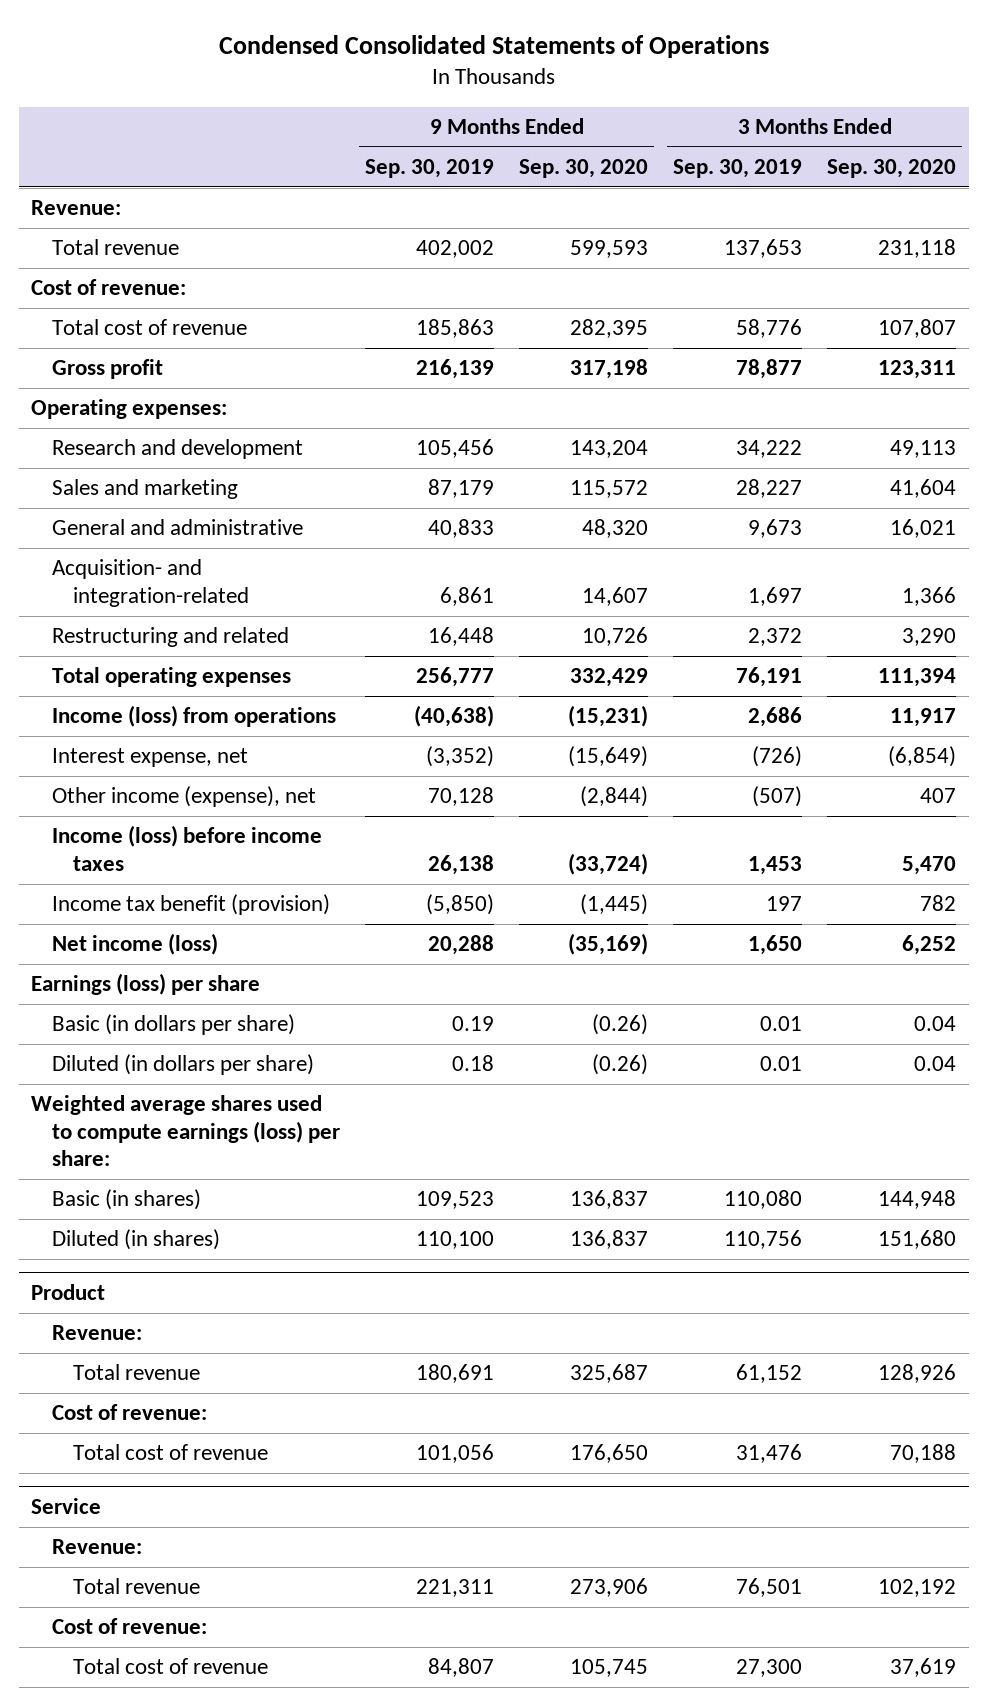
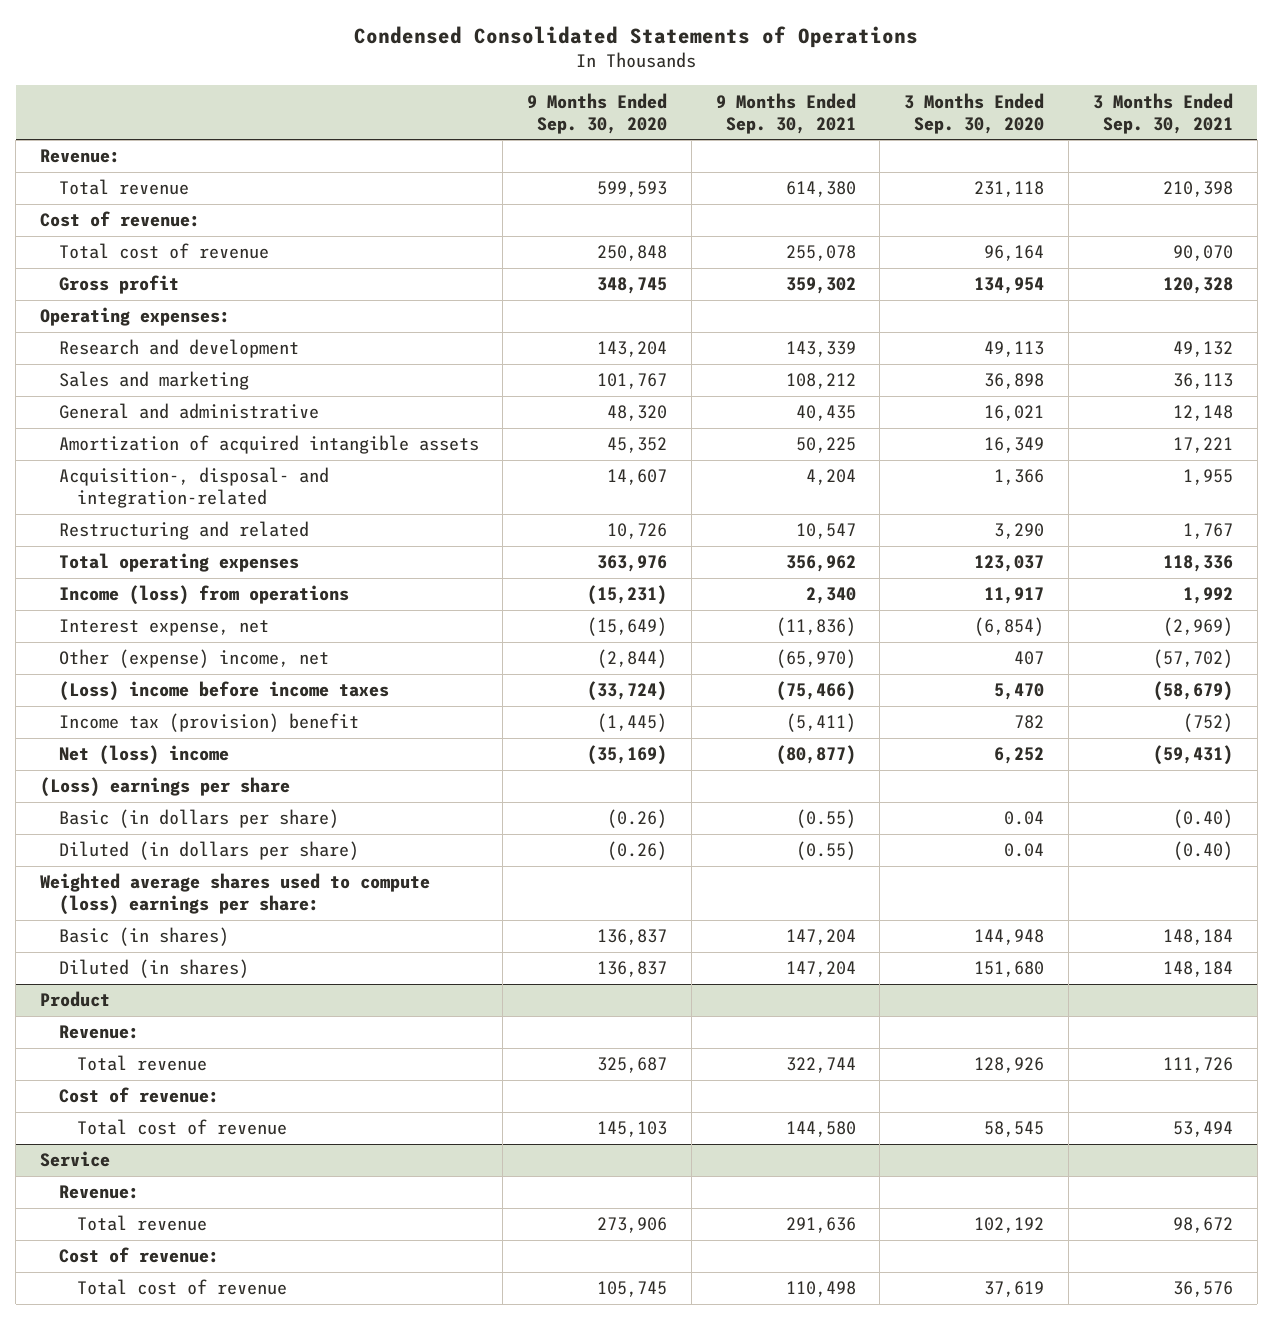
[365,159,495,179] Sep. 30, 2019 -> none
[673,159,803,179] Sep. 30, 2019 -> none
none -> [715,92,856,134] 9 Months Ended Sep. 30, 2021
none -> [1092,92,1233,134] 3 Months Ended Sep. 30, 2021
[570,319,649,339] 282,395 -> [597,245,668,262] 250,848
[878,319,957,339] 107,807 -> [984,245,1045,262] 96,164
[570,359,649,380] 317,198 -> [597,277,668,295] 348,745
[878,360,957,380] 123,311 -> [974,277,1045,295] 134,954
[570,480,649,499] 115,572 -> [597,373,668,390] 101,767
[890,479,957,499] 41,604 -> [984,373,1045,390] 36,898
none -> [58,435,479,455] Amortization of acquired intangible assets
[52,559,249,607] Acquisition- and integration-related -> [58,467,329,509] Acquisition-, disposal- and integration-related
[570,668,649,688] 332,429 -> [597,555,668,573] 363,976
[878,668,957,688] 111,394 -> [974,555,1045,573] 123,037
[52,786,317,808] Other income (expense), net -> [58,649,329,669] Other (expense) income, net
[52,825,323,871] Income (loss) before income taxes -> [58,681,389,702] (Loss) income before income taxes
[52,894,331,916] Income tax benefit (provision) -> [58,713,359,733] Income tax (provision) benefit
[52,933,219,956] Net income (loss) -> [58,745,229,766] Net (loss) income
[31,973,261,996] Earnings (loss) per share -> [39,777,290,798] (Loss) earnings per share
[31,1095,341,1167] Weighted average shares used to compute earnings (loss) per share: -> [39,873,430,916] Weighted average shares used to compute (loss) earnings per share:
[570,1444,649,1464] 176,650 -> [597,1121,668,1138] 145,103
[890,1444,957,1464] 70,188 -> [984,1121,1045,1138] 58,545

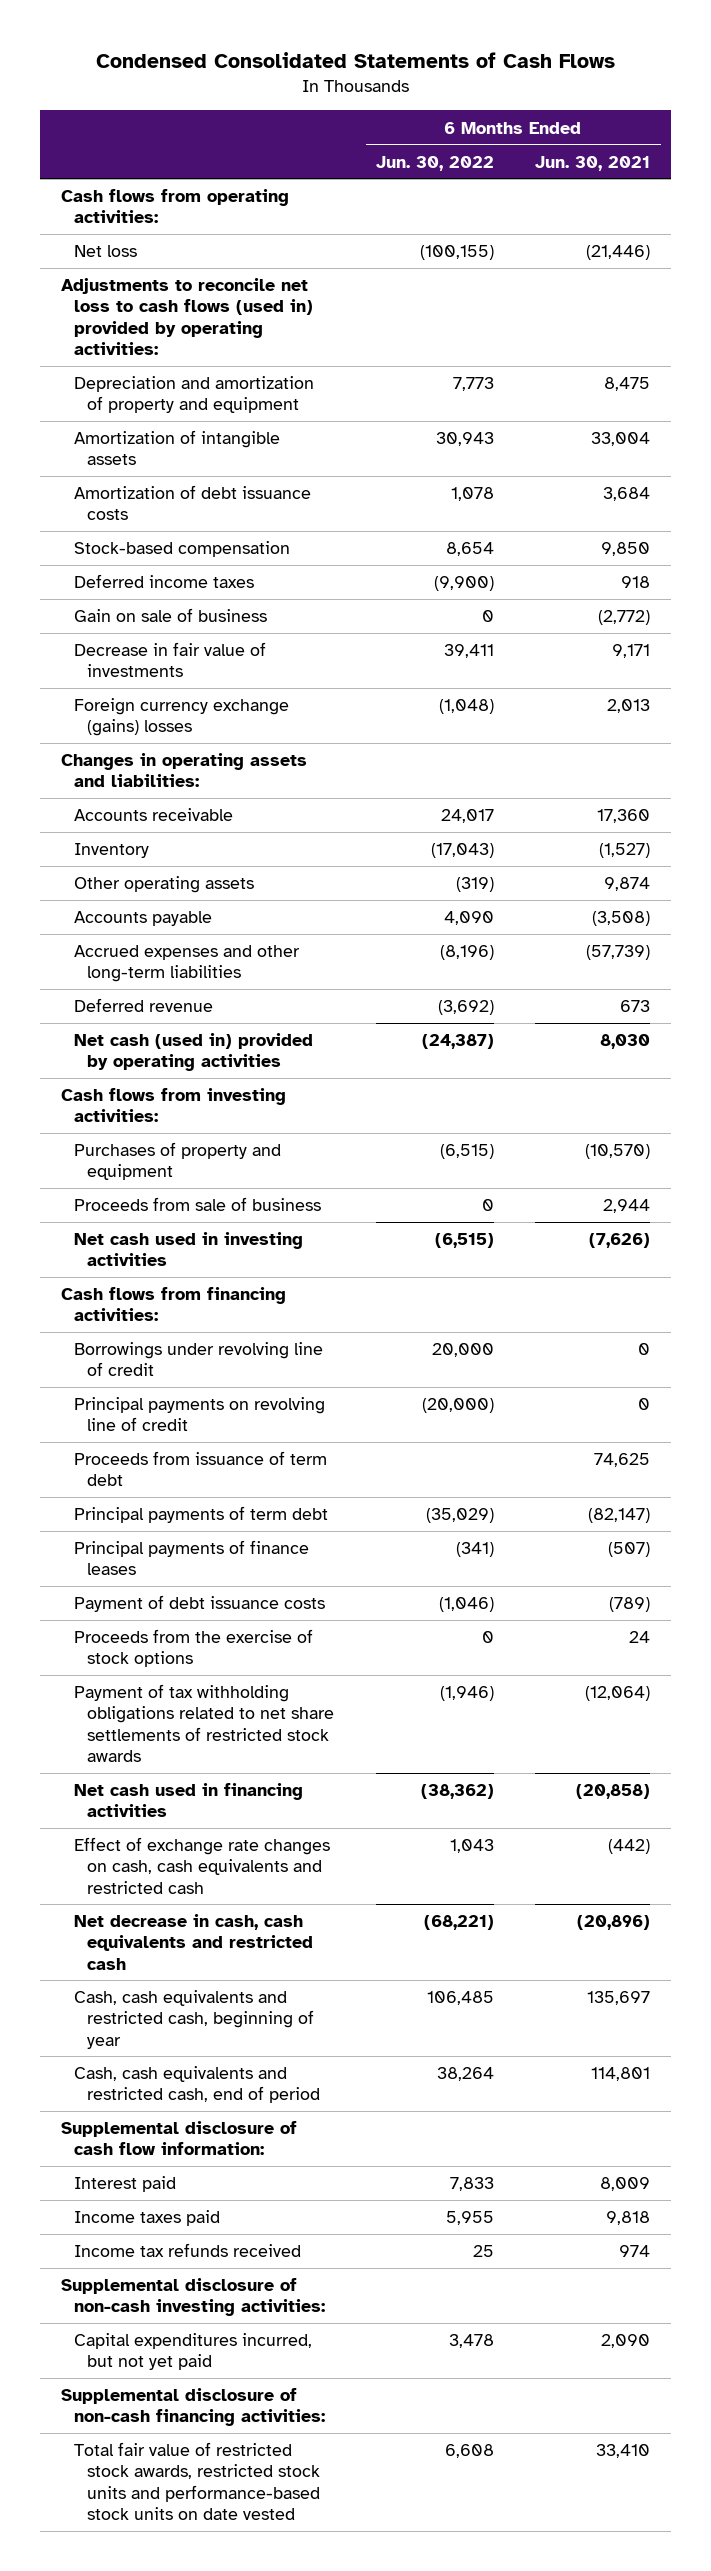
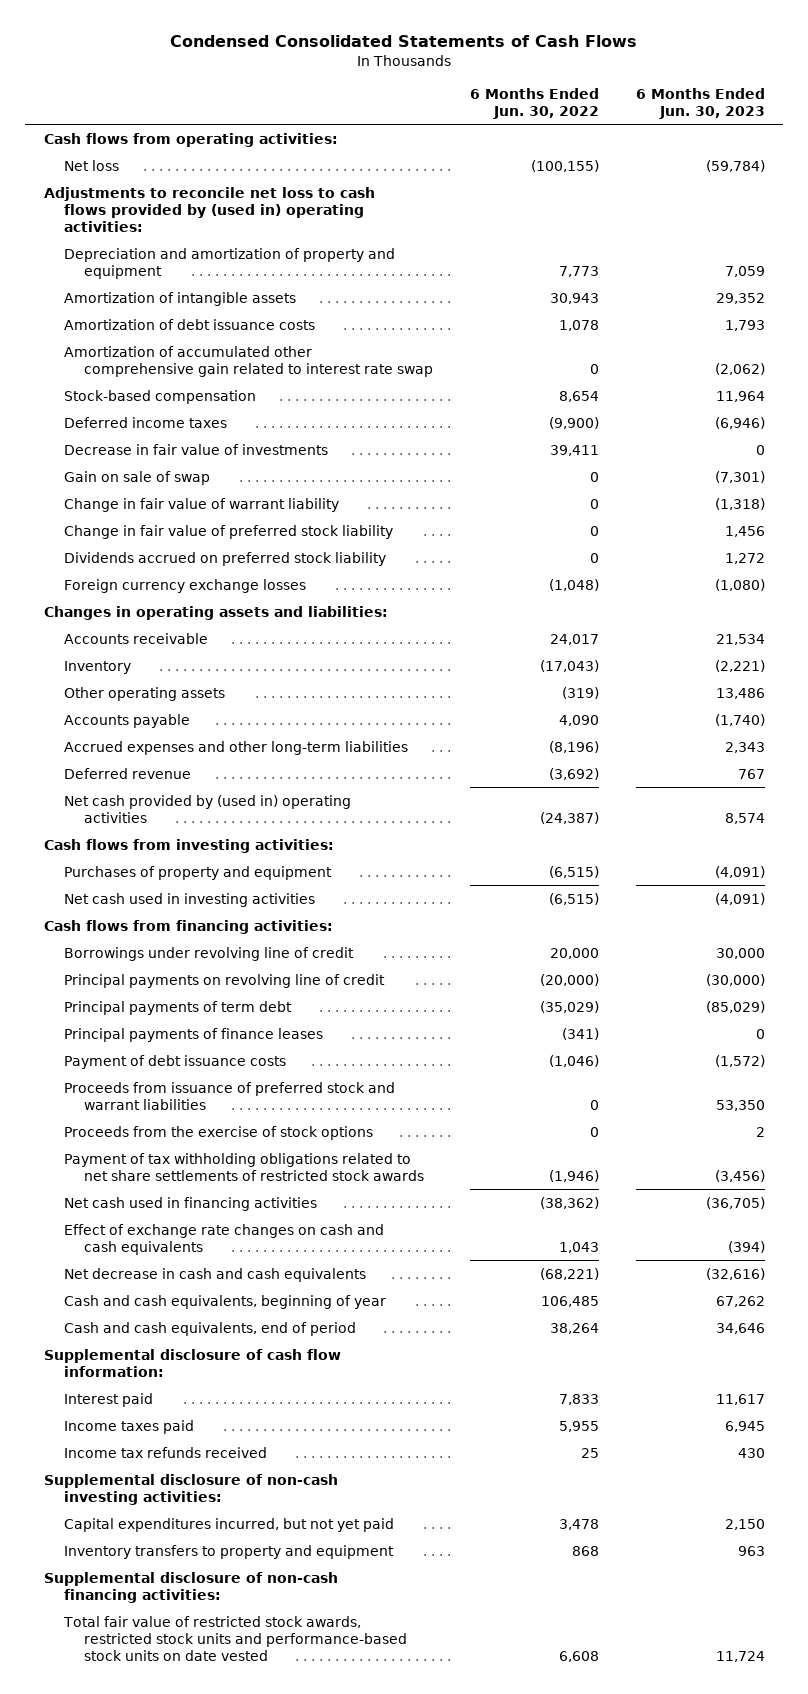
[535,155,651,171] Jun. 30, 2021 -> none
none -> [635,87,765,120] 6 Months Ended Jun. 30, 2023
[60,278,314,355] Adjustments to reconcile net loss to cash flows (used in) provided by operating activities: -> [43,186,375,233] Adjustments to reconcile net loss to cash flows provided by (used in) operating activities:
none -> [63,345,433,377] Amortization of accumulated other comprehensive gain related to interest rate swap
[74,608,268,623] Gain on sale of business -> none
none -> [63,470,210,485] Gain on sale of swap
none -> [63,497,339,512] Change in fair value of warrant liability
none -> [63,524,393,539] Change in fair value of preferred stock liability
none -> [63,551,386,566] Dividends accrued on preferred stock liability
[74,698,290,737] Foreign currency exchange (gains) losses -> [63,578,306,593] Foreign currency exchange losses
[74,1033,314,1072] Net cash (used in) provided by operating activities -> [63,794,351,823] Net cash provided by (used in) operating activities
[74,1197,322,1212] Proceeds from sale of business -> none
[74,1451,328,1487] Proceeds from issuance of term debt -> none
none -> [63,1081,395,1110] Proceeds from issuance of preferred stock and warrant liabilities
[74,1837,331,1894] Effect of exchange rate changes on cash, cash equivalents and restricted cash -> [63,1223,384,1255] Effect of exchange rate changes on cash and cash equivalents
[74,1914,314,1970] Net decrease in cash, cash equivalents and restricted cash -> [63,1267,366,1282] Net decrease in cash and cash equivalents
[74,1990,315,2049] Cash, cash equivalents and restricted cash, beginning of year -> [63,1294,386,1309] Cash and cash equivalents, beginning of year
[74,2066,321,2104] Cash, cash equivalents and restricted cash, end of period -> [63,1321,356,1336] Cash and cash equivalents, end of period
none -> [63,1544,394,1559] Inventory transfers to property and equipment

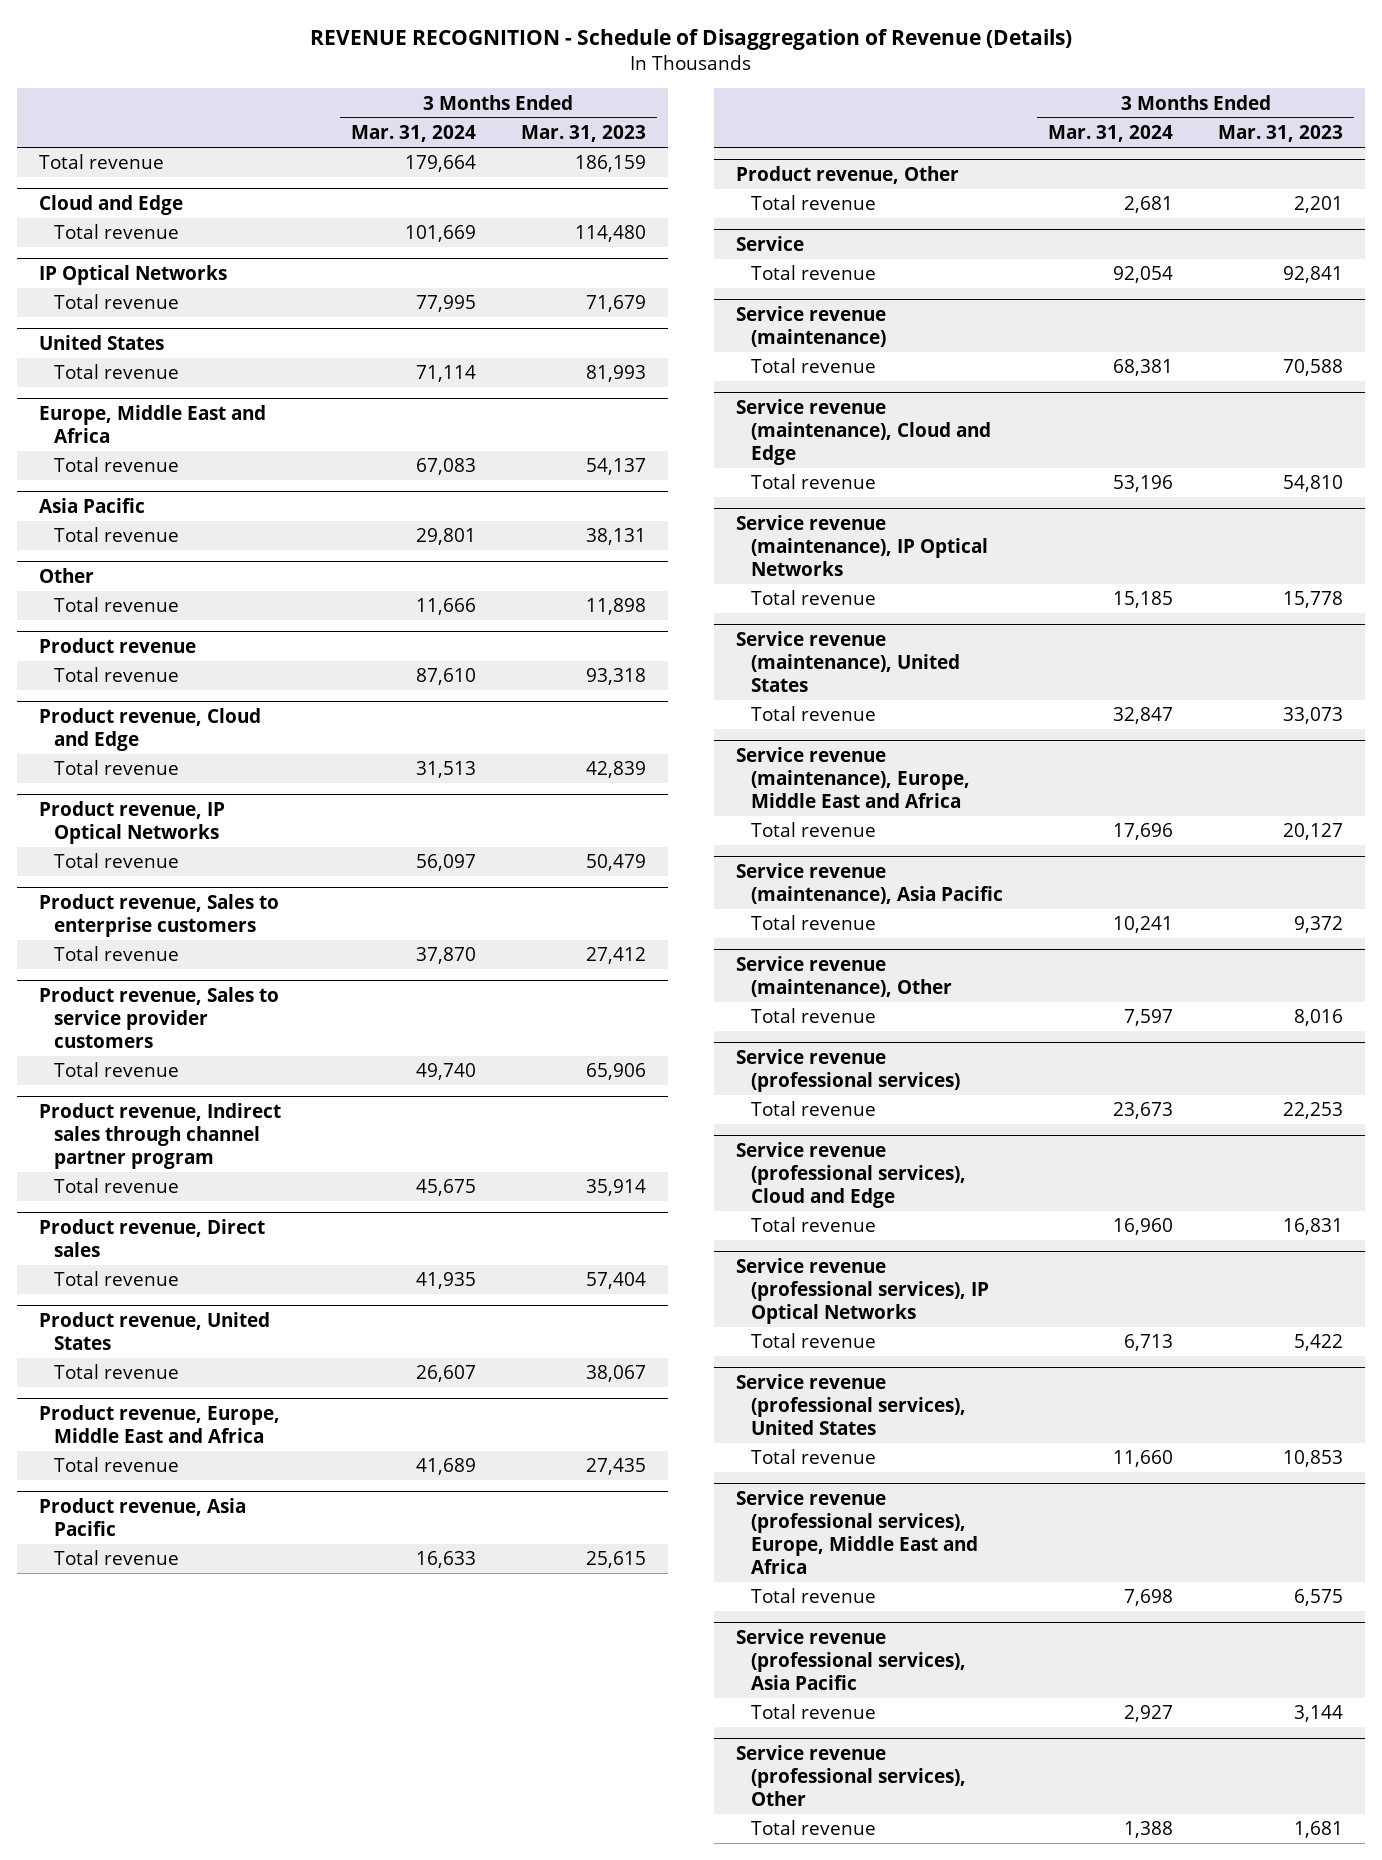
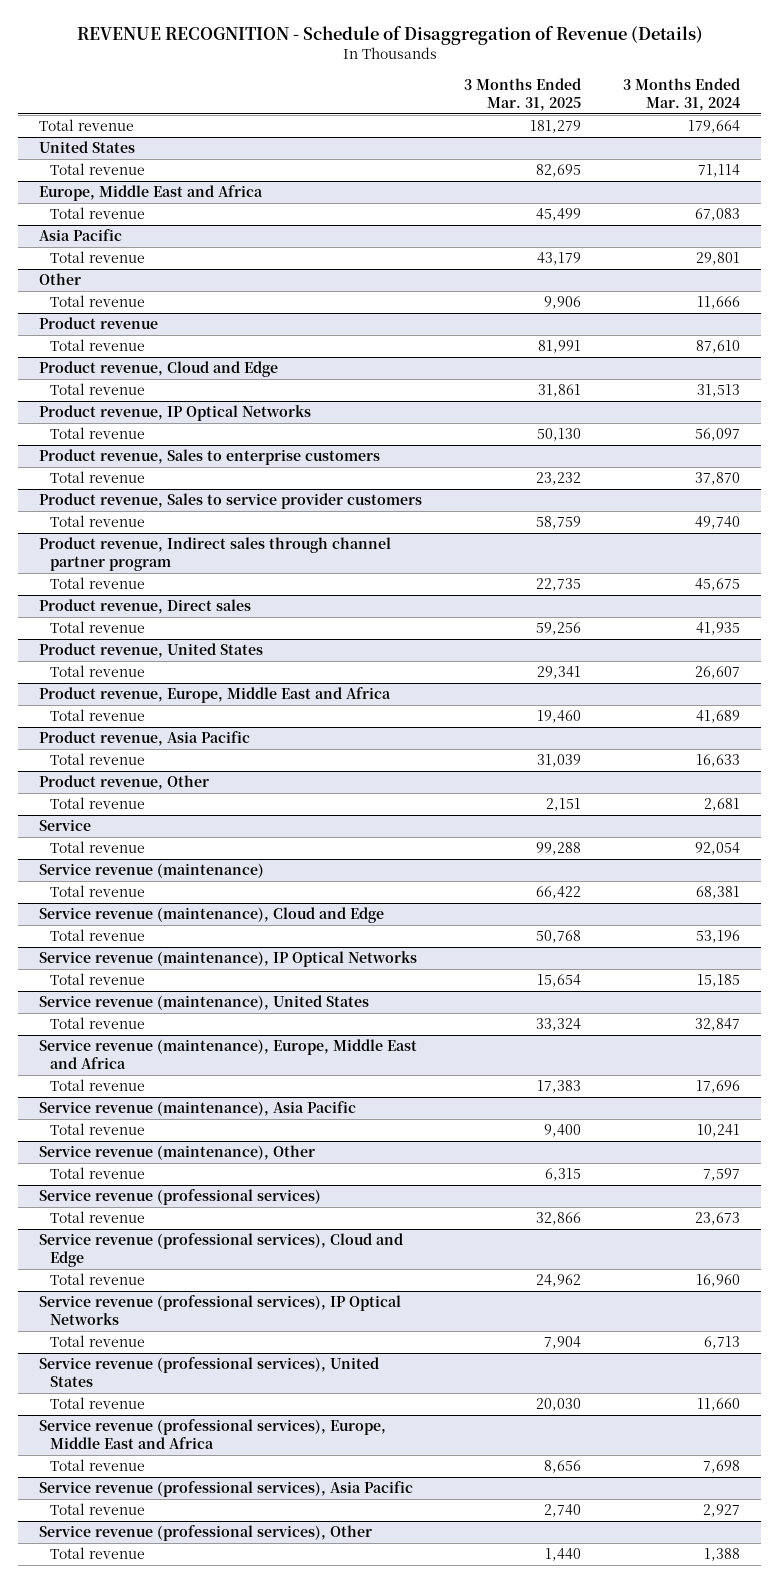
[520,124,646,142] Mar. 31, 2023 -> none
none -> [464,77,582,111] 3 Months Ended Mar. 31, 2025
[39,194,184,215] Cloud and Edge -> none
[54,224,180,240] Total revenue -> none
[39,264,228,285] IP Optical Networks -> none
[54,294,180,310] Total revenue -> none

